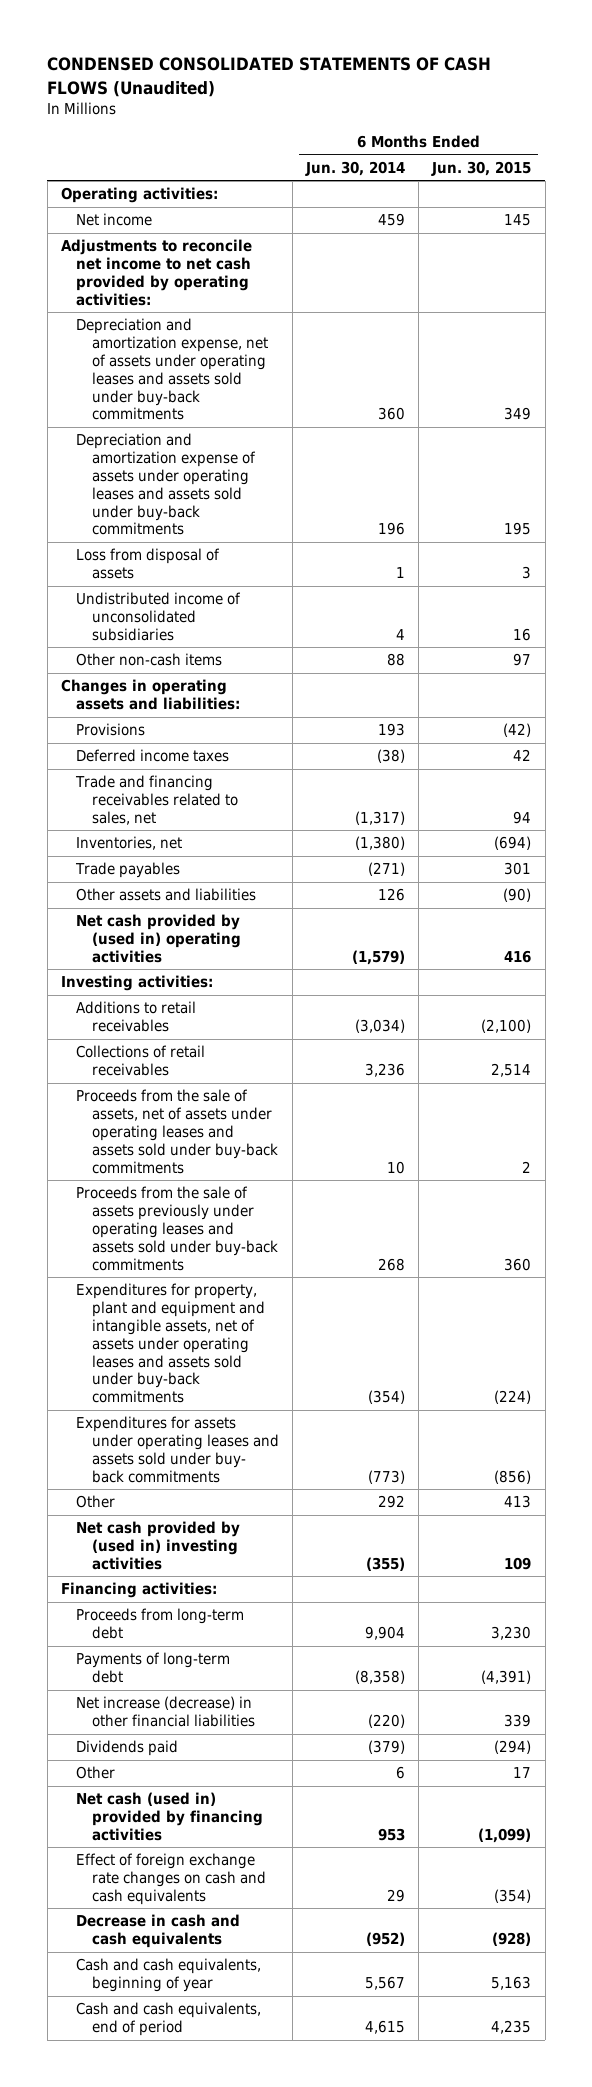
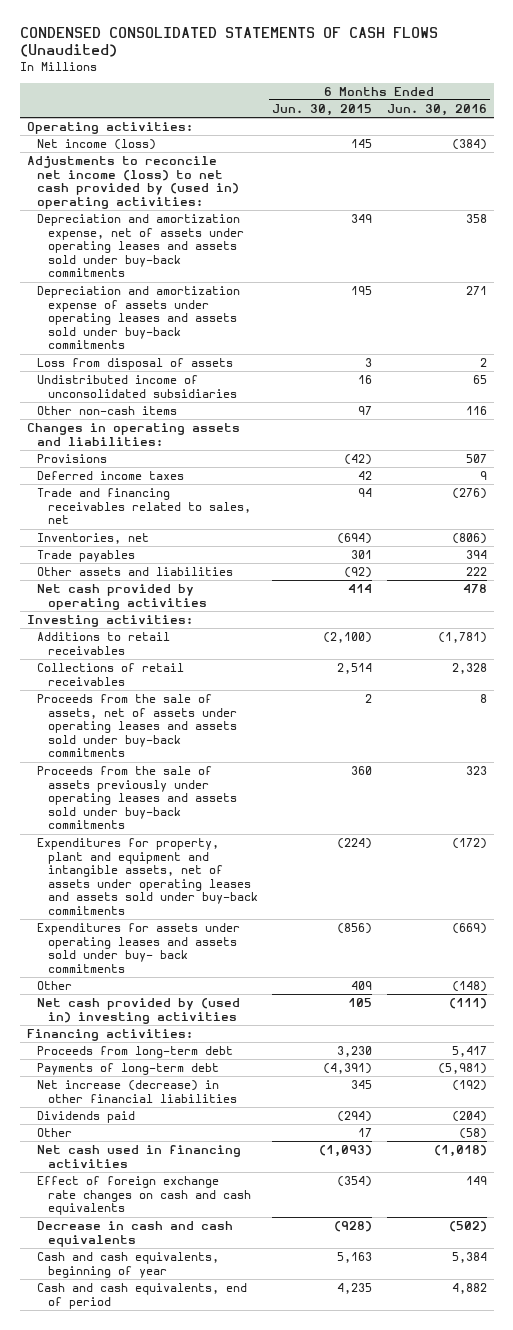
[305,160,406,176] Jun. 30, 2014 -> none
none -> [386,103,487,116] Jun. 30, 2016
[76,213,153,227] Net income -> [37,139,157,151] Net income (loss)
[60,239,252,306] Adjustments to reconcile net income to net cash provided by operating activities: -> [26,156,240,209] Adjustments to reconcile net income (loss) to net cash provided by (used in) operating activities:
[503,888,532,903] (90) -> [344,567,373,579] (92)
[76,914,241,963] Net cash provided by (used in) operating activities -> [37,584,207,610] Net cash provided by operating activities
[504,949,532,963] 416 -> [348,584,373,594] 414
[504,1495,532,1509] 413 -> [351,981,373,991] 409
[504,1556,532,1570] 109 -> [348,998,373,1008] 105
[504,1714,532,1728] 339 -> [351,1080,373,1090] 345
[76,1792,263,1841] Net cash (used in) provided by financing activities -> [37,1145,242,1168] Net cash used in financing activities
[478,1827,532,1843] (1,099) -> [319,1145,373,1158] (1,093)

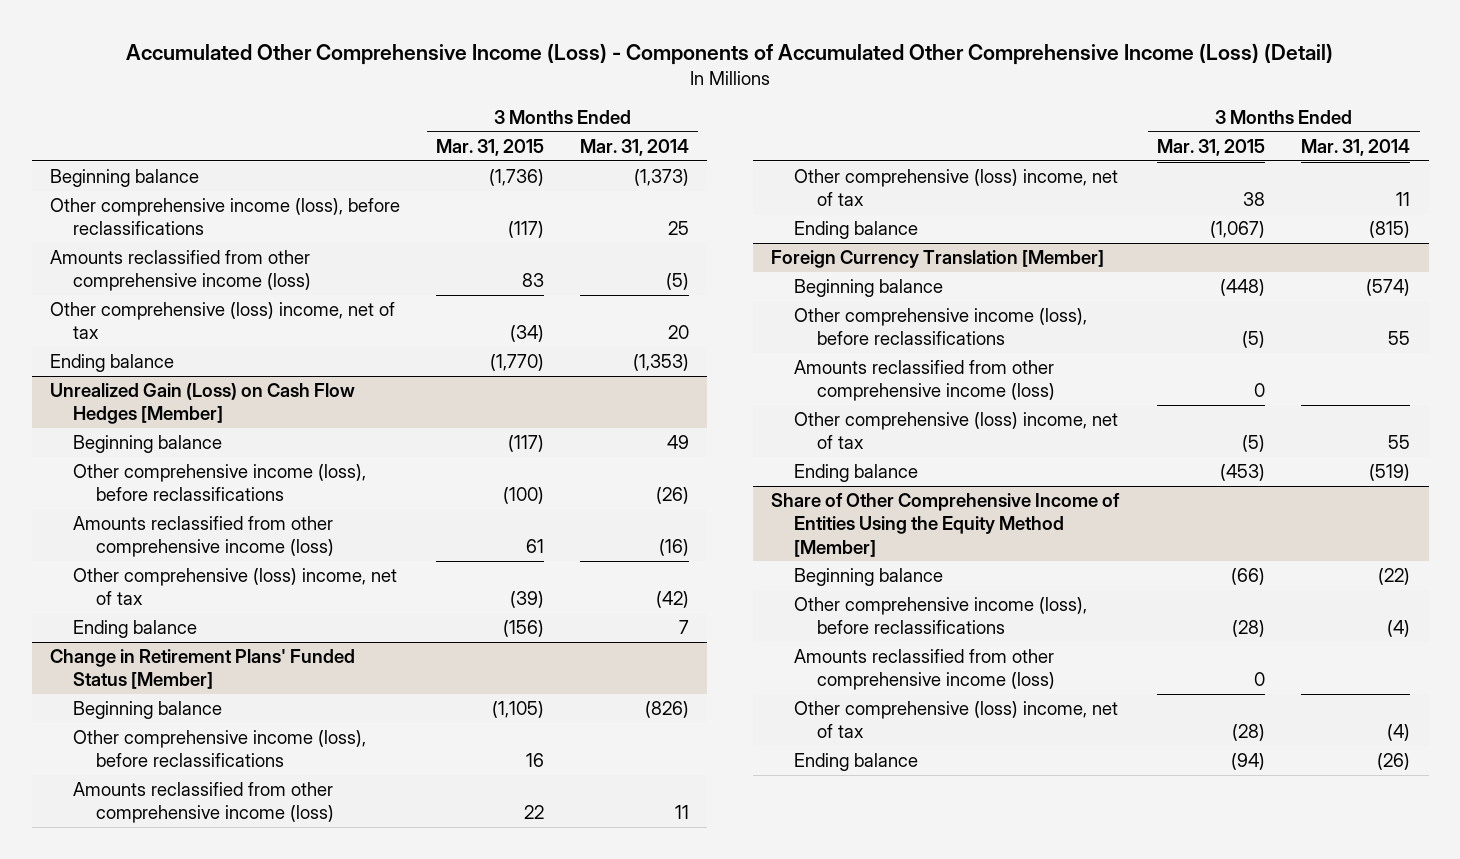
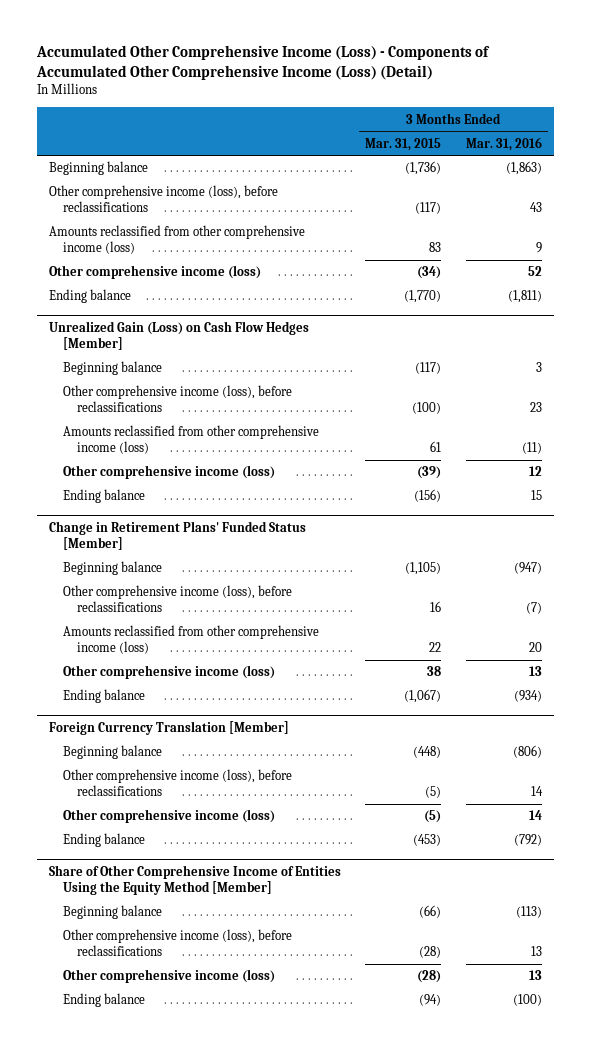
[580,138,690,156] Mar. 31, 2014 -> none
none -> [465,136,542,151] Mar. 31, 2016
[49,302,395,340] Other comprehensive (loss) income, net of tax -> [48,265,261,280] Other comprehensive income (loss)
[72,568,397,606] Other comprehensive (loss) income, net of tax -> [63,465,276,480] Other comprehensive income (loss)
[794,169,1119,207] Other comprehensive (loss) income, net of tax -> [63,665,276,680] Other comprehensive income (loss)
[794,360,1056,402] Amounts reclassified from other comprehensive income (loss) -> none
[794,412,1119,450] Other comprehensive (loss) income, net of tax -> [63,809,276,824] Other comprehensive income (loss)
[794,649,1056,691] Amounts reclassified from other comprehensive income (loss) -> none
[794,701,1119,739] Other comprehensive (loss) income, net of tax -> [63,969,276,984] Other comprehensive income (loss)

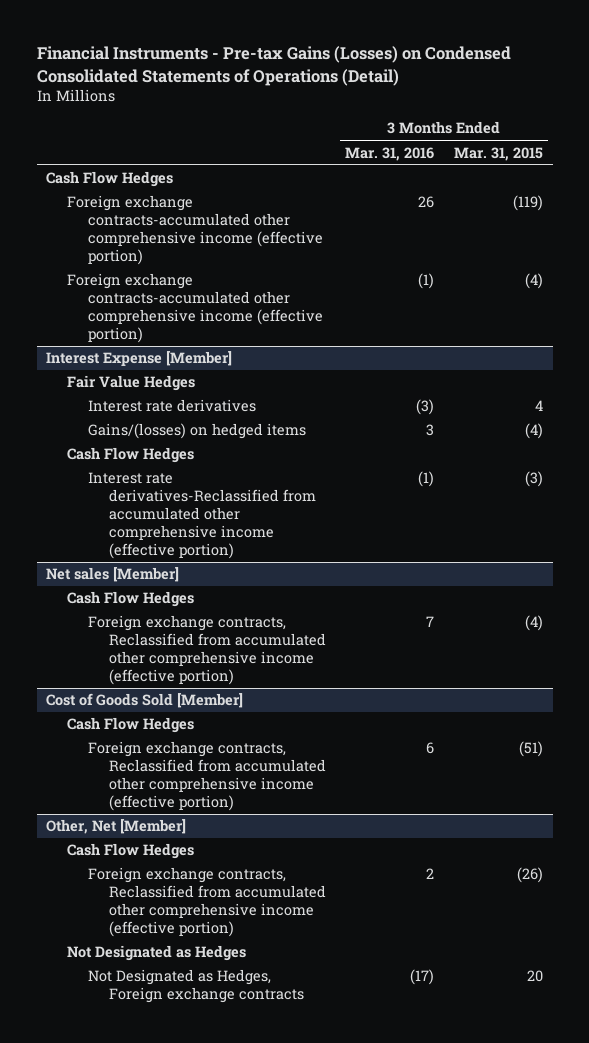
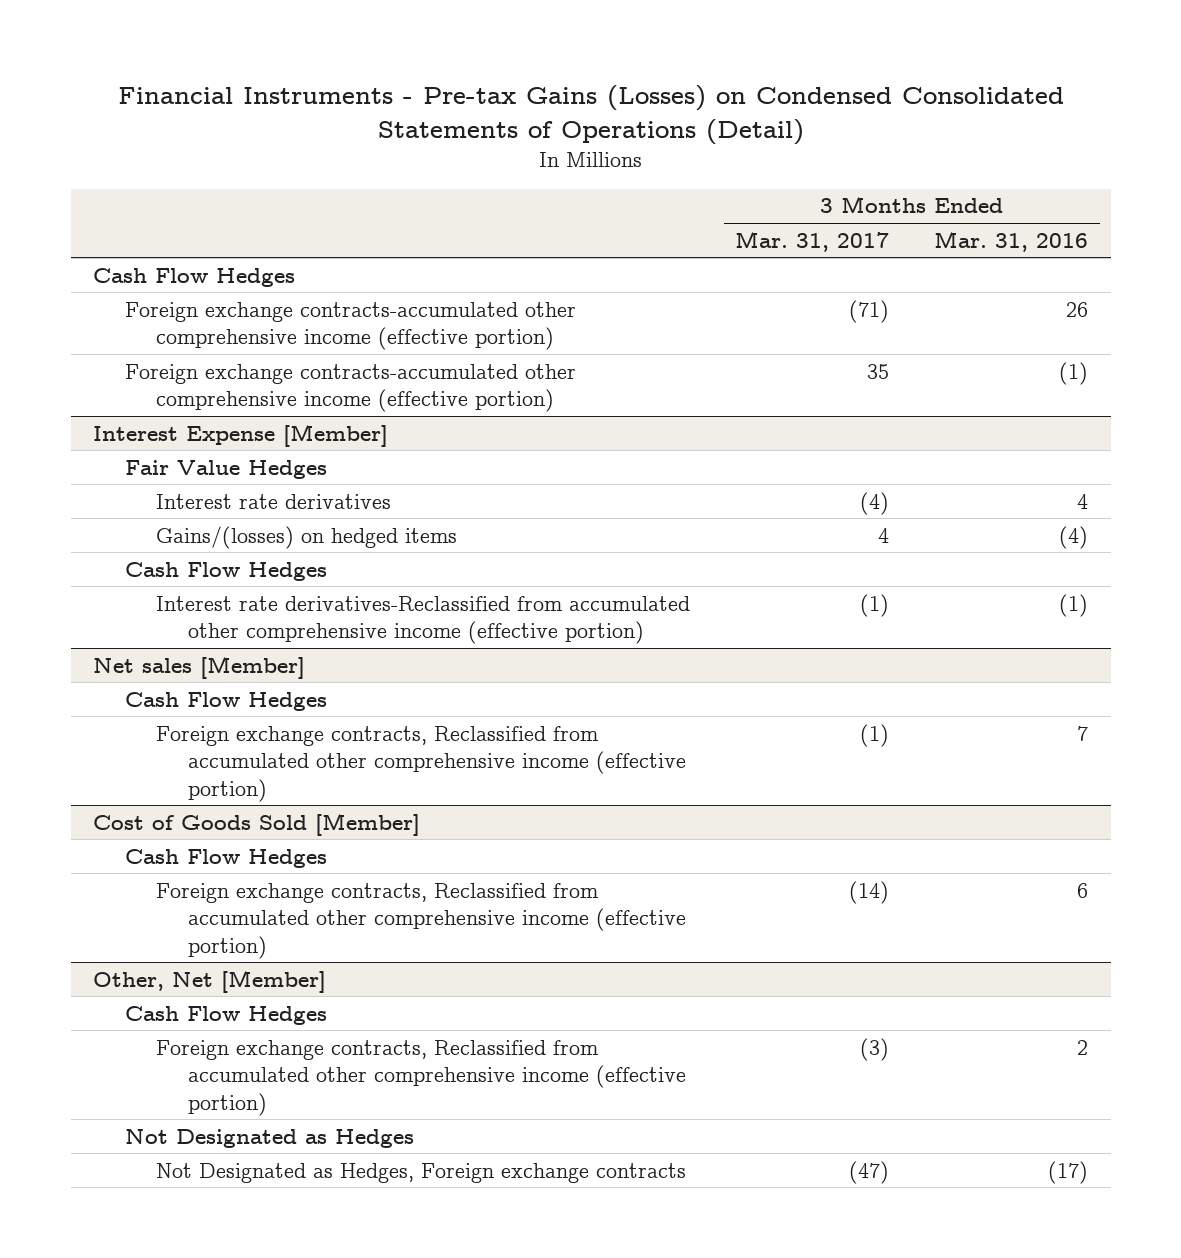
[453,146,543,161] Mar. 31, 2015 -> none
none -> [735,230,890,252] Mar. 31, 2017
[416,399,435,416] (3) -> [1077,493,1089,509] 4
[426,424,435,437] 3 -> [1059,525,1089,549] (4)

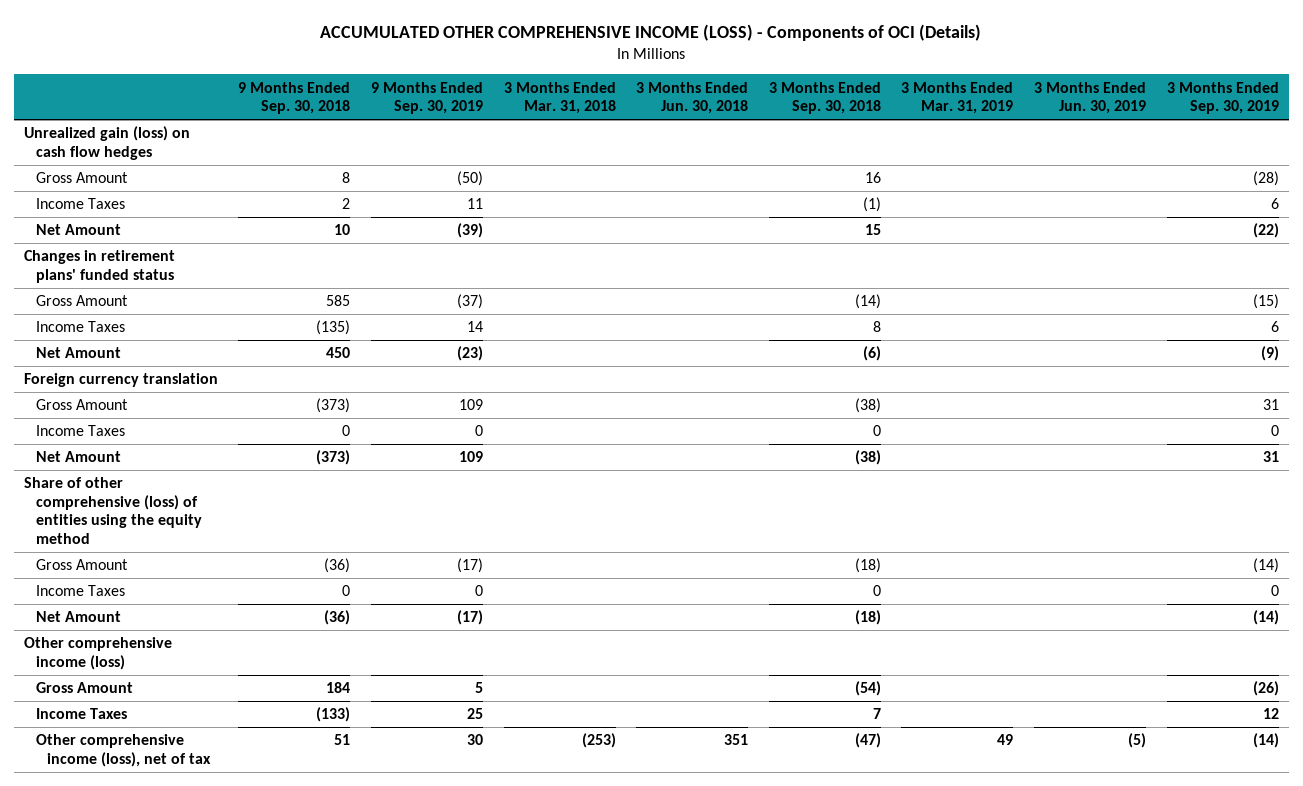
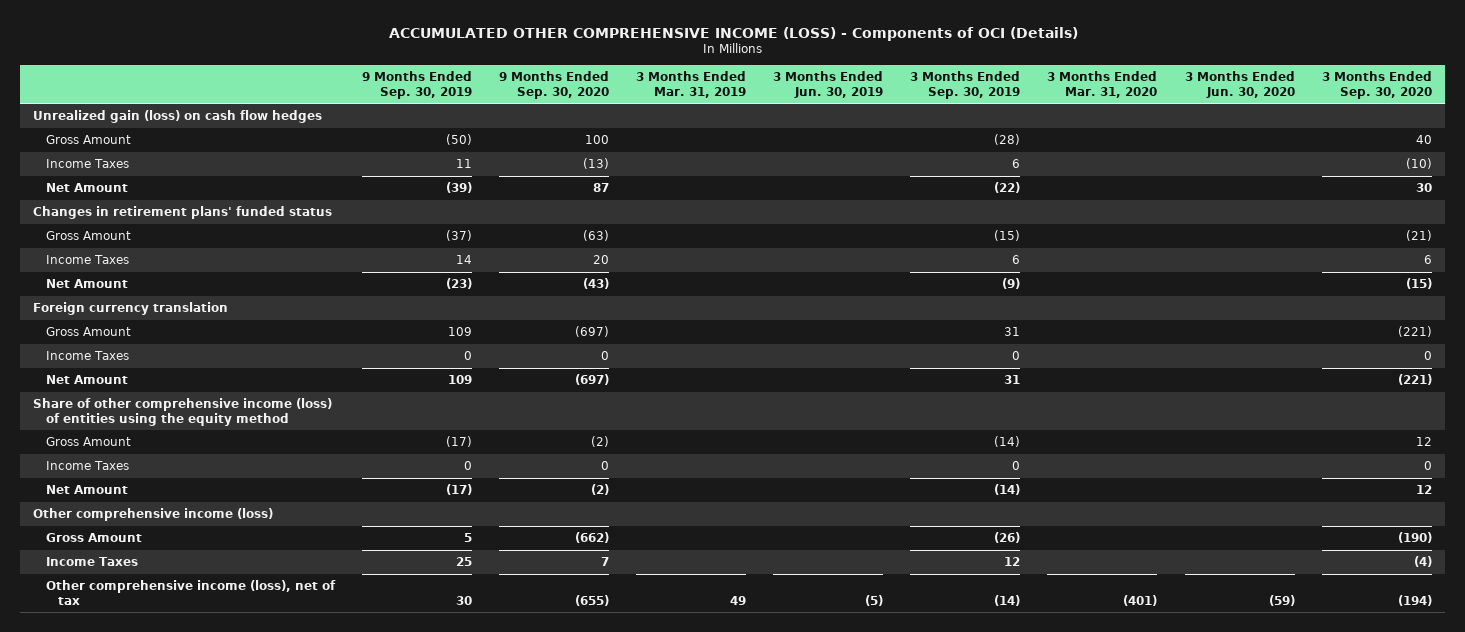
[238,81,351,115] 9 Months Ended Sep. 30, 2018 -> none
[503,81,616,115] 3 Months Ended Mar. 31, 2018 -> none
[636,81,749,115] 3 Months Ended Jun. 30, 2018 -> none
[768,81,881,115] 3 Months Ended Sep. 30, 2018 -> none
none -> [498,70,609,99] 9 Months Ended Sep. 30, 2020
none -> [1047,70,1158,98] 3 Months Ended Mar. 31, 2020
none -> [1184,70,1295,98] 3 Months Ended Jun. 30, 2020
none -> [1321,70,1432,99] 3 Months Ended Sep. 30, 2020
[23,477,202,544] Share of other comprehensive (loss) of entities using the equity method -> [33,398,333,426] Share of other comprehensive income (loss) of entities using the equity method

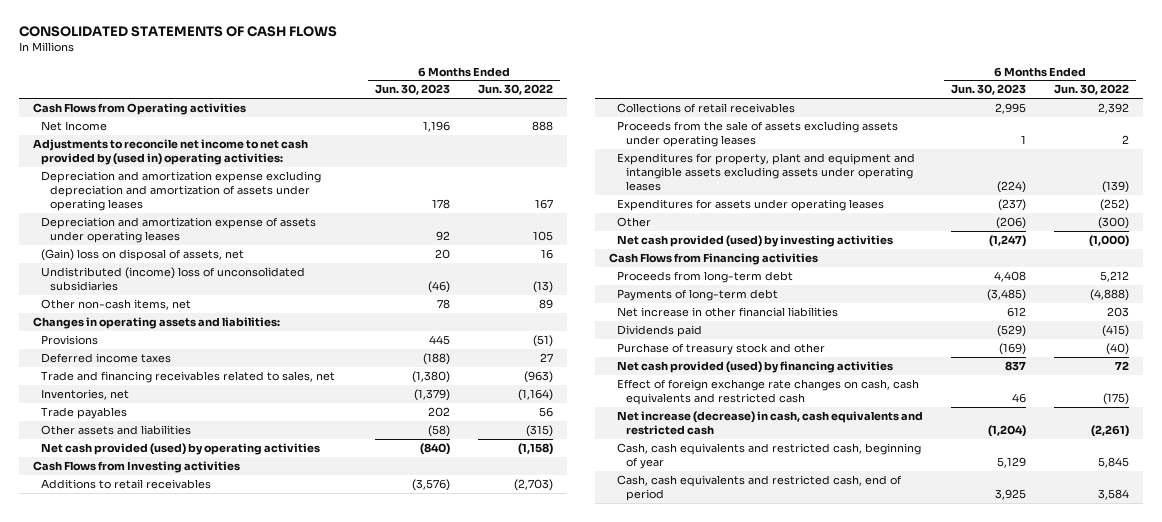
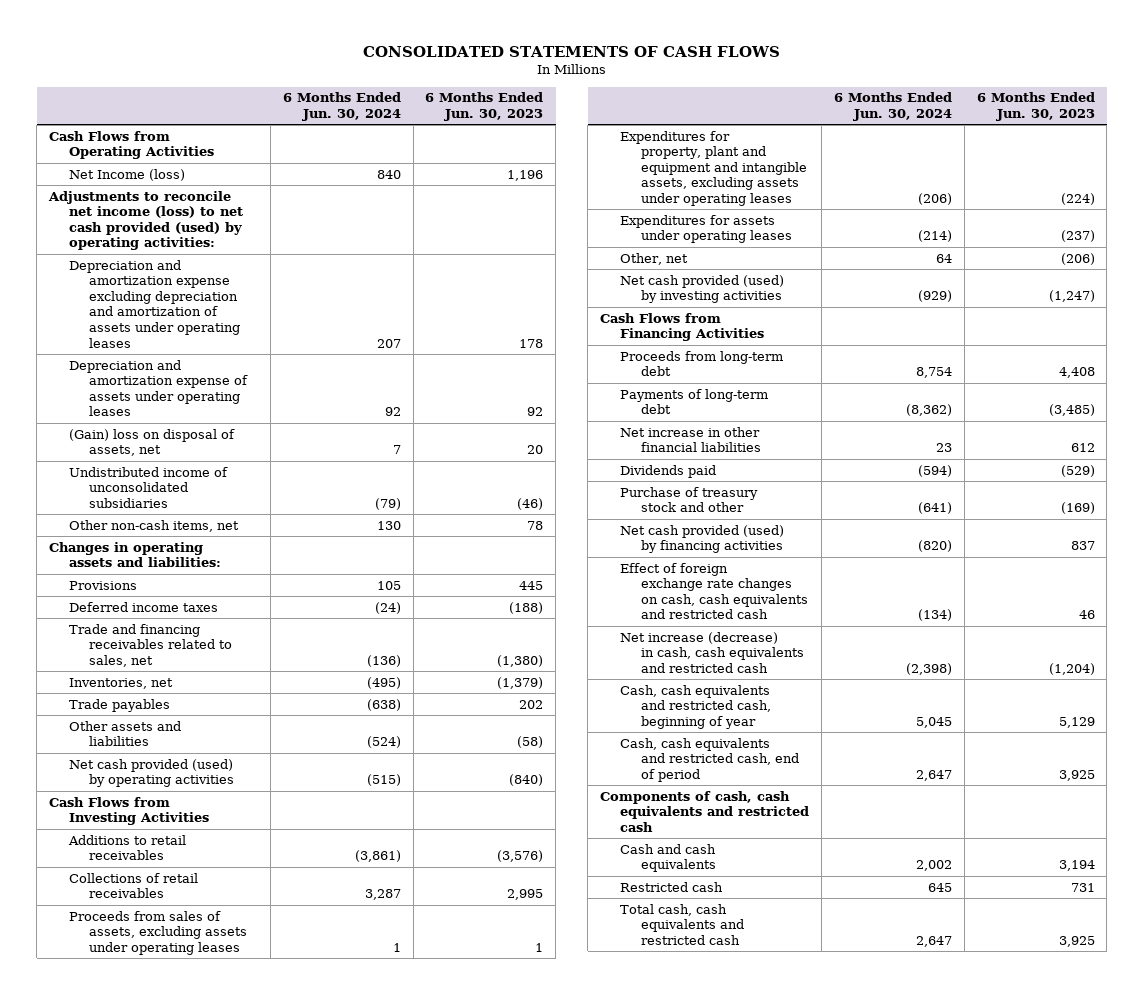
[477,84,553,96] Jun. 30, 2022 -> none
none -> [282,92,401,121] 6 Months Ended Jun. 30, 2024
[32,102,246,115] Cash Flows from Operating activities -> [48,130,215,160] Cash Flows from Operating Activities
[41,120,108,131] Net Income -> [69,168,186,181] Net Income (loss)
[32,138,308,165] Adjustments to reconcile net income to net cash provided by (used in) operating activities: -> [47,190,244,251] Adjustments to reconcile net income (loss) to net cash provided (used) by operating activities:
[41,266,306,291] Undistributed (income) loss of unconsolidated subsidiaries -> [69,466,229,508] Undistributed income of unconsolidated subsidiaries
[32,460,240,473] Cash Flows from Investing activities -> [48,796,210,826] Cash Flows from Investing Activities
[617,120,899,147] Proceeds from the sale of assets excluding assets under operating leases -> [69,910,248,955] Proceeds from sales of assets, excluding assets under operating leases
[617,152,916,191] Expenditures for property, plant and equipment and intangible assets excluding assets under operating leases -> [620,130,807,207] Expenditures for property, plant and equipment and intangible assets, excluding assets under operating leases
[617,216,652,227] Other -> [620,252,689,265] Other, net
[608,252,818,265] Cash Flows from Financing activities -> [600,312,765,342] Cash Flows from Financing Activities
none -> [600,790,810,832] Components of cash, cash equivalents and restricted cash
none -> [620,843,717,873] Cash and cash equivalents
none -> [620,881,724,892] Restricted cash
none -> [620,903,744,945] Total cash, cash equivalents and restricted cash

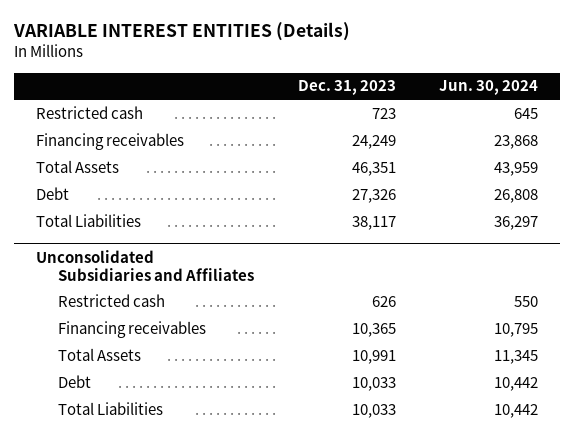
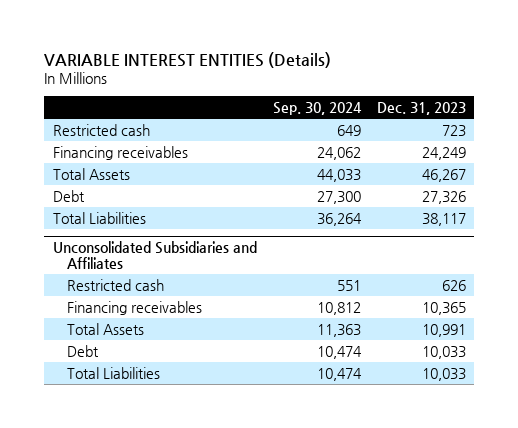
[439,80,539,96] Jun. 30, 2024 -> none
none -> [272,102,362,116] Sep. 30, 2024
[351,161,396,176] 46,351 -> [421,168,466,182] 46,267

